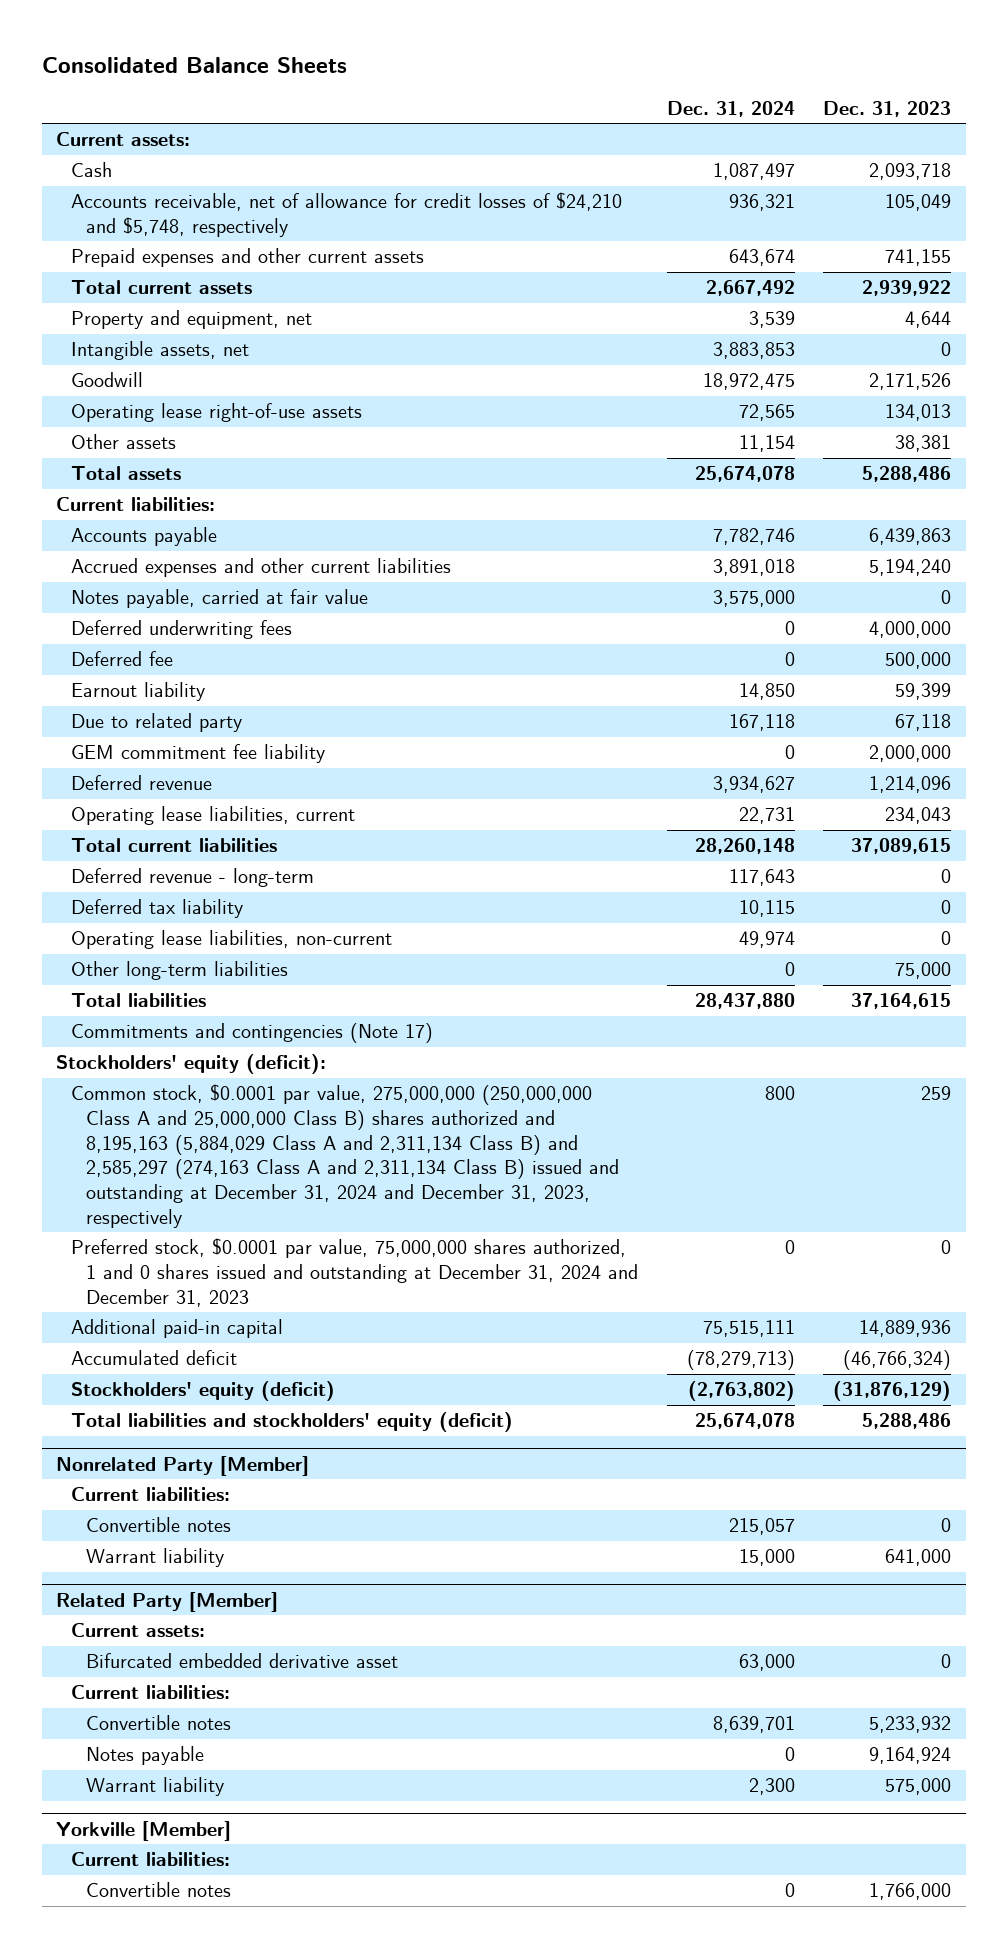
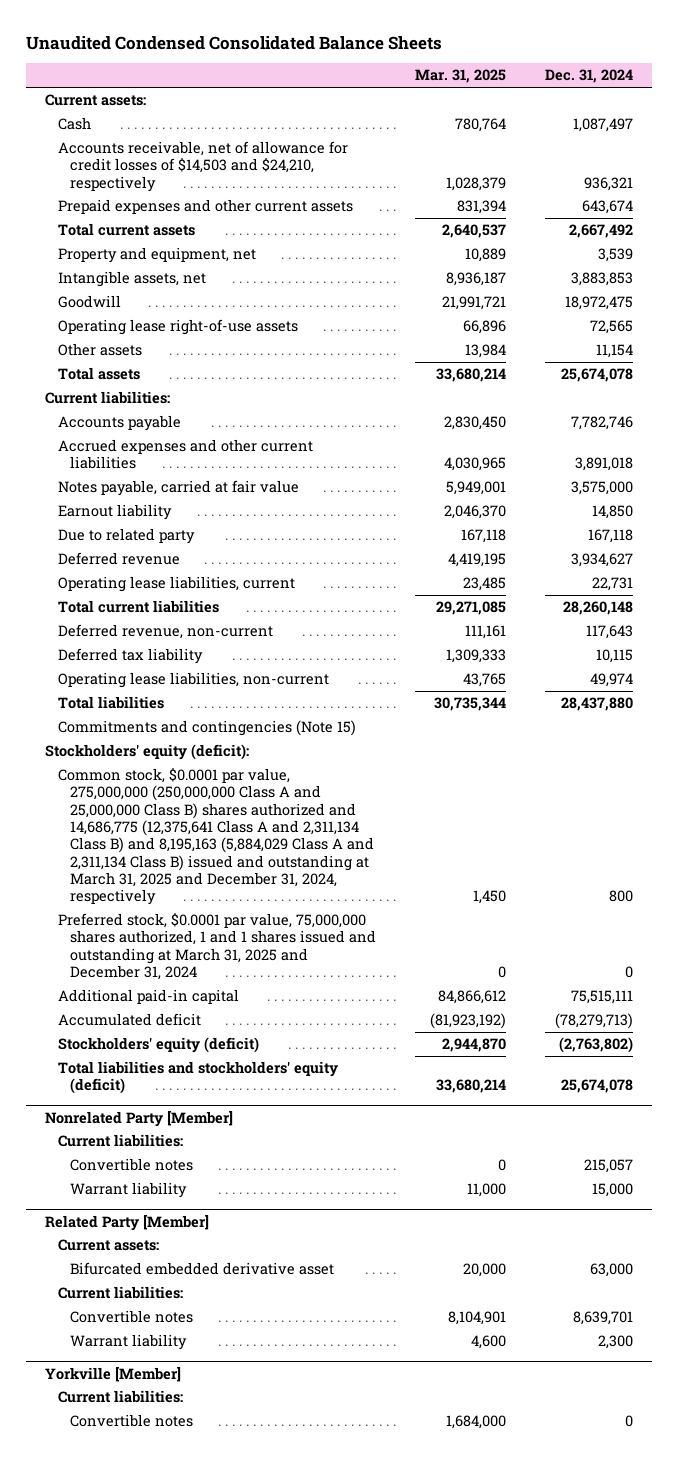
[41,56,347,73] Consolidated Balance Sheets -> [25,35,442,50] Unaudited Condensed Consolidated Balance Sheets
[823,101,952,118] Dec. 31, 2023 -> none
none -> [415,69,507,84] Mar. 31, 2025
[71,192,623,238] Accounts receivable, net of allowance for credit losses of $24,210 and $5,748, respectively -> [57,141,348,192] Accounts receivable, net of allowance for credit losses of $14,503 and $24,210, respectively
[71,620,293,640] Deferred underwriting fees -> none
[71,651,174,667] Deferred fee -> none
[71,744,326,764] GEM commitment fee liability -> none
[71,868,315,888] Deferred revenue - long-term -> [57,624,273,640] Deferred revenue, non-current
[71,961,289,981] Other long-term liabilities -> none
[71,1023,434,1044] Commitments and contingencies (Note 17) -> [57,720,356,737] Commitments and contingencies (Note 15)
[71,1084,620,1228] Common stock, $0.0001 par value, 275,000,000 (250,000,000 Class A and 25,000,000 Class B) shares authorized and 8,195,163 (5,884,029 Class A and 2,311,134 Class B) and 2,585,297 (274,163 Class A and 2,311,134 Class B) issued and outstanding at December 31, 2024 and December 31, 2023, respectively -> [57,768,375,906] Common stock, $0.0001 par value, 275,000,000 (250,000,000 Class A and 25,000,000 Class B) shares authorized and 14,686,775 (12,375,641 Class A and 2,311,134 Class B) and 8,195,163 (5,884,029 Class A and 2,311,134 Class B) issued and outstanding at March 31, 2025 and December 31, 2024, respectively
[71,1238,639,1307] Preferred stock, $0.0001 par value, 75,000,000 shares authorized, 1 and 0 shares issued and outstanding at December 31, 2024 and December 31, 2023 -> [57,913,377,981] Preferred stock, $0.0001 par value, 75,000,000 shares authorized, 1 and 1 shares issued and outstanding at March 31, 2025 and December 31, 2024
[86,1746,205,1766] Notes payable -> none

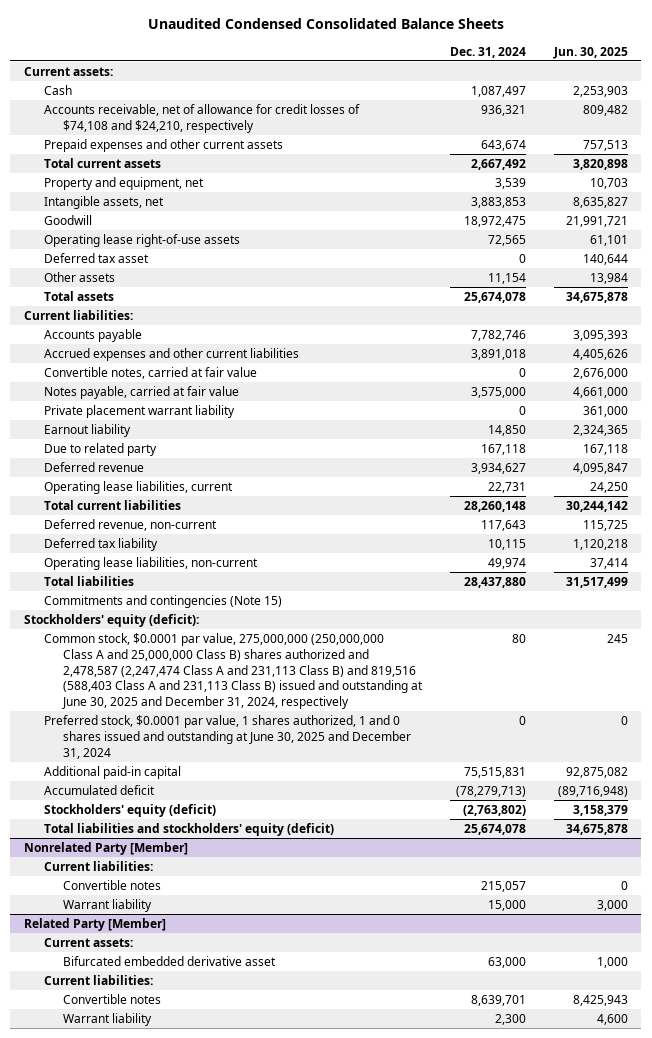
[415,69,507,84] Mar. 31, 2025 -> none
none -> [552,46,628,59] Jun. 30, 2025
[57,141,348,192] Accounts receivable, net of allowance for credit losses of $14,503 and $24,210, respectively -> [43,104,360,133] Accounts receivable, net of allowance for credit losses of $74,108 and $24,210, respectively
none -> [43,253,149,264] Deferred tax asset
none -> [43,367,257,380] Convertible notes, carried at fair value
none -> [43,405,235,419] Private placement warrant liability
[57,768,375,906] Common stock, $0.0001 par value, 275,000,000 (250,000,000 Class A and 25,000,000 Class B) shares authorized and 14,686,775 (12,375,641 Class A and 2,311,134 Class B) and 8,195,163 (5,884,029 Class A and 2,311,134 Class B) issued and outstanding at March 31, 2025 and December 31, 2024, respectively -> [43,633,423,710] Common stock, $0.0001 par value, 275,000,000 (250,000,000 Class A and 25,000,000 Class B) shares authorized and 2,478,587 (2,247,474 Class A and 231,113 Class B) and 819,516 (588,403 Class A and 231,113 Class B) issued and outstanding at June 30, 2025 and December 31, 2024, respectively
[608,890,633,903] 800 -> [511,634,526,644] 80
[57,913,377,981] Preferred stock, $0.0001 par value, 75,000,000 shares authorized, 1 and 1 shares issued and outstanding at March 31, 2025 and December 31, 2024 -> [43,715,411,759] Preferred stock, $0.0001 par value, 1 shares authorized, 1 and 0 shares issued and outstanding at June 30, 2025 and December 31, 2024
[570,990,633,1005] 75,515,111 -> [463,767,526,779] 75,515,831
[45,1366,182,1382] Yorkville [Member] -> none
[57,1390,183,1404] Current liabilities: -> none
[70,1414,194,1428] Convertible notes -> none

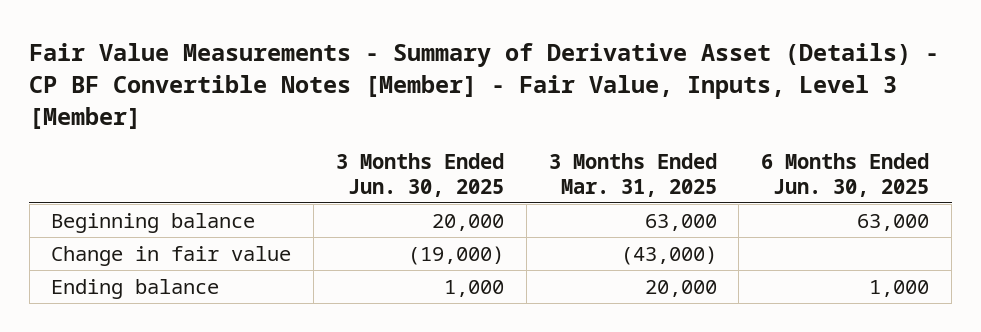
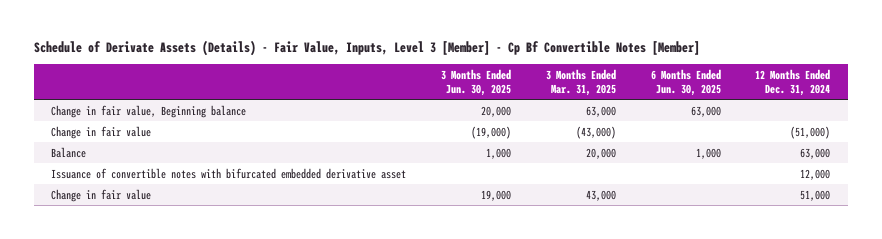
[29,42,940,129] Fair Value Measurements - Summary of Derivative Asset (Details) - CP BF Convertible Notes [Member] - Fair Value, Inputs, Level 3 [Member] -> [34,40,701,57] Schedule of Derivate Assets (Details) - Fair Value, Inputs, Level 3 [Member] - Cp Bf Convertible Notes [Member]
none -> [755,68,831,96] 12 Months Ended Dec. 31, 2024
[51,212,256,233] Beginning balance -> [51,104,247,118] Change in fair value, Beginning balance
[51,278,220,299] Ending balance -> [51,146,87,158] Balance
none -> [51,167,407,179] Issuance of convertible notes with bifurcated embedded derivative asset
none -> [51,188,152,202] Change in fair value

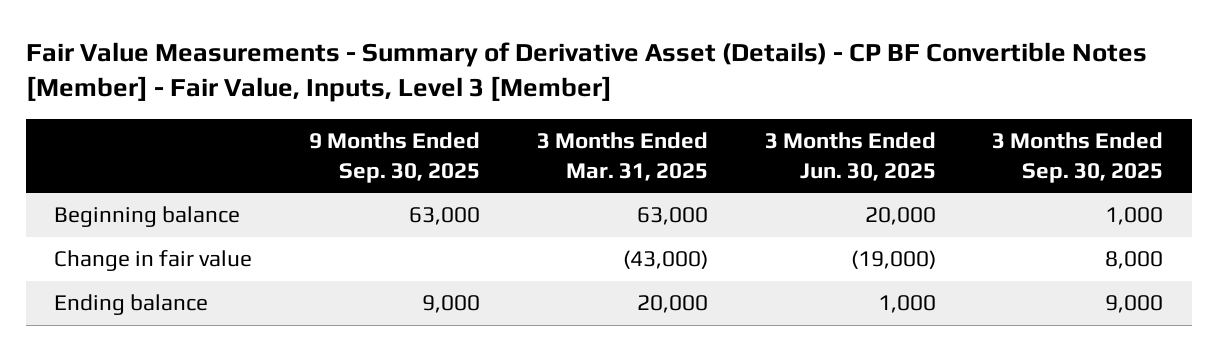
[34,40,701,57] Schedule of Derivate Assets (Details) - Fair Value, Inputs, Level 3 [Member] - Cp Bf Convertible Notes [Member] -> [26,42,1148,103] Fair Value Measurements - Summary of Derivative Asset (Details) - CP BF Convertible Notes [Member] - Fair Value, Inputs, Level 3 [Member]
[650,68,721,96] 6 Months Ended Jun. 30, 2025 -> none
[755,68,831,96] 12 Months Ended Dec. 31, 2024 -> none
none -> [309,132,481,183] 9 Months Ended Sep. 30, 2025
none -> [992,132,1164,183] 3 Months Ended Sep. 30, 2025
[51,104,247,118] Change in fair value, Beginning balance -> [54,206,241,228] Beginning balance
[51,167,407,179] Issuance of convertible notes with bifurcated embedded derivative asset -> none
[51,188,152,202] Change in fair value -> none
[51,146,87,158] Balance -> [54,294,209,316] Ending balance

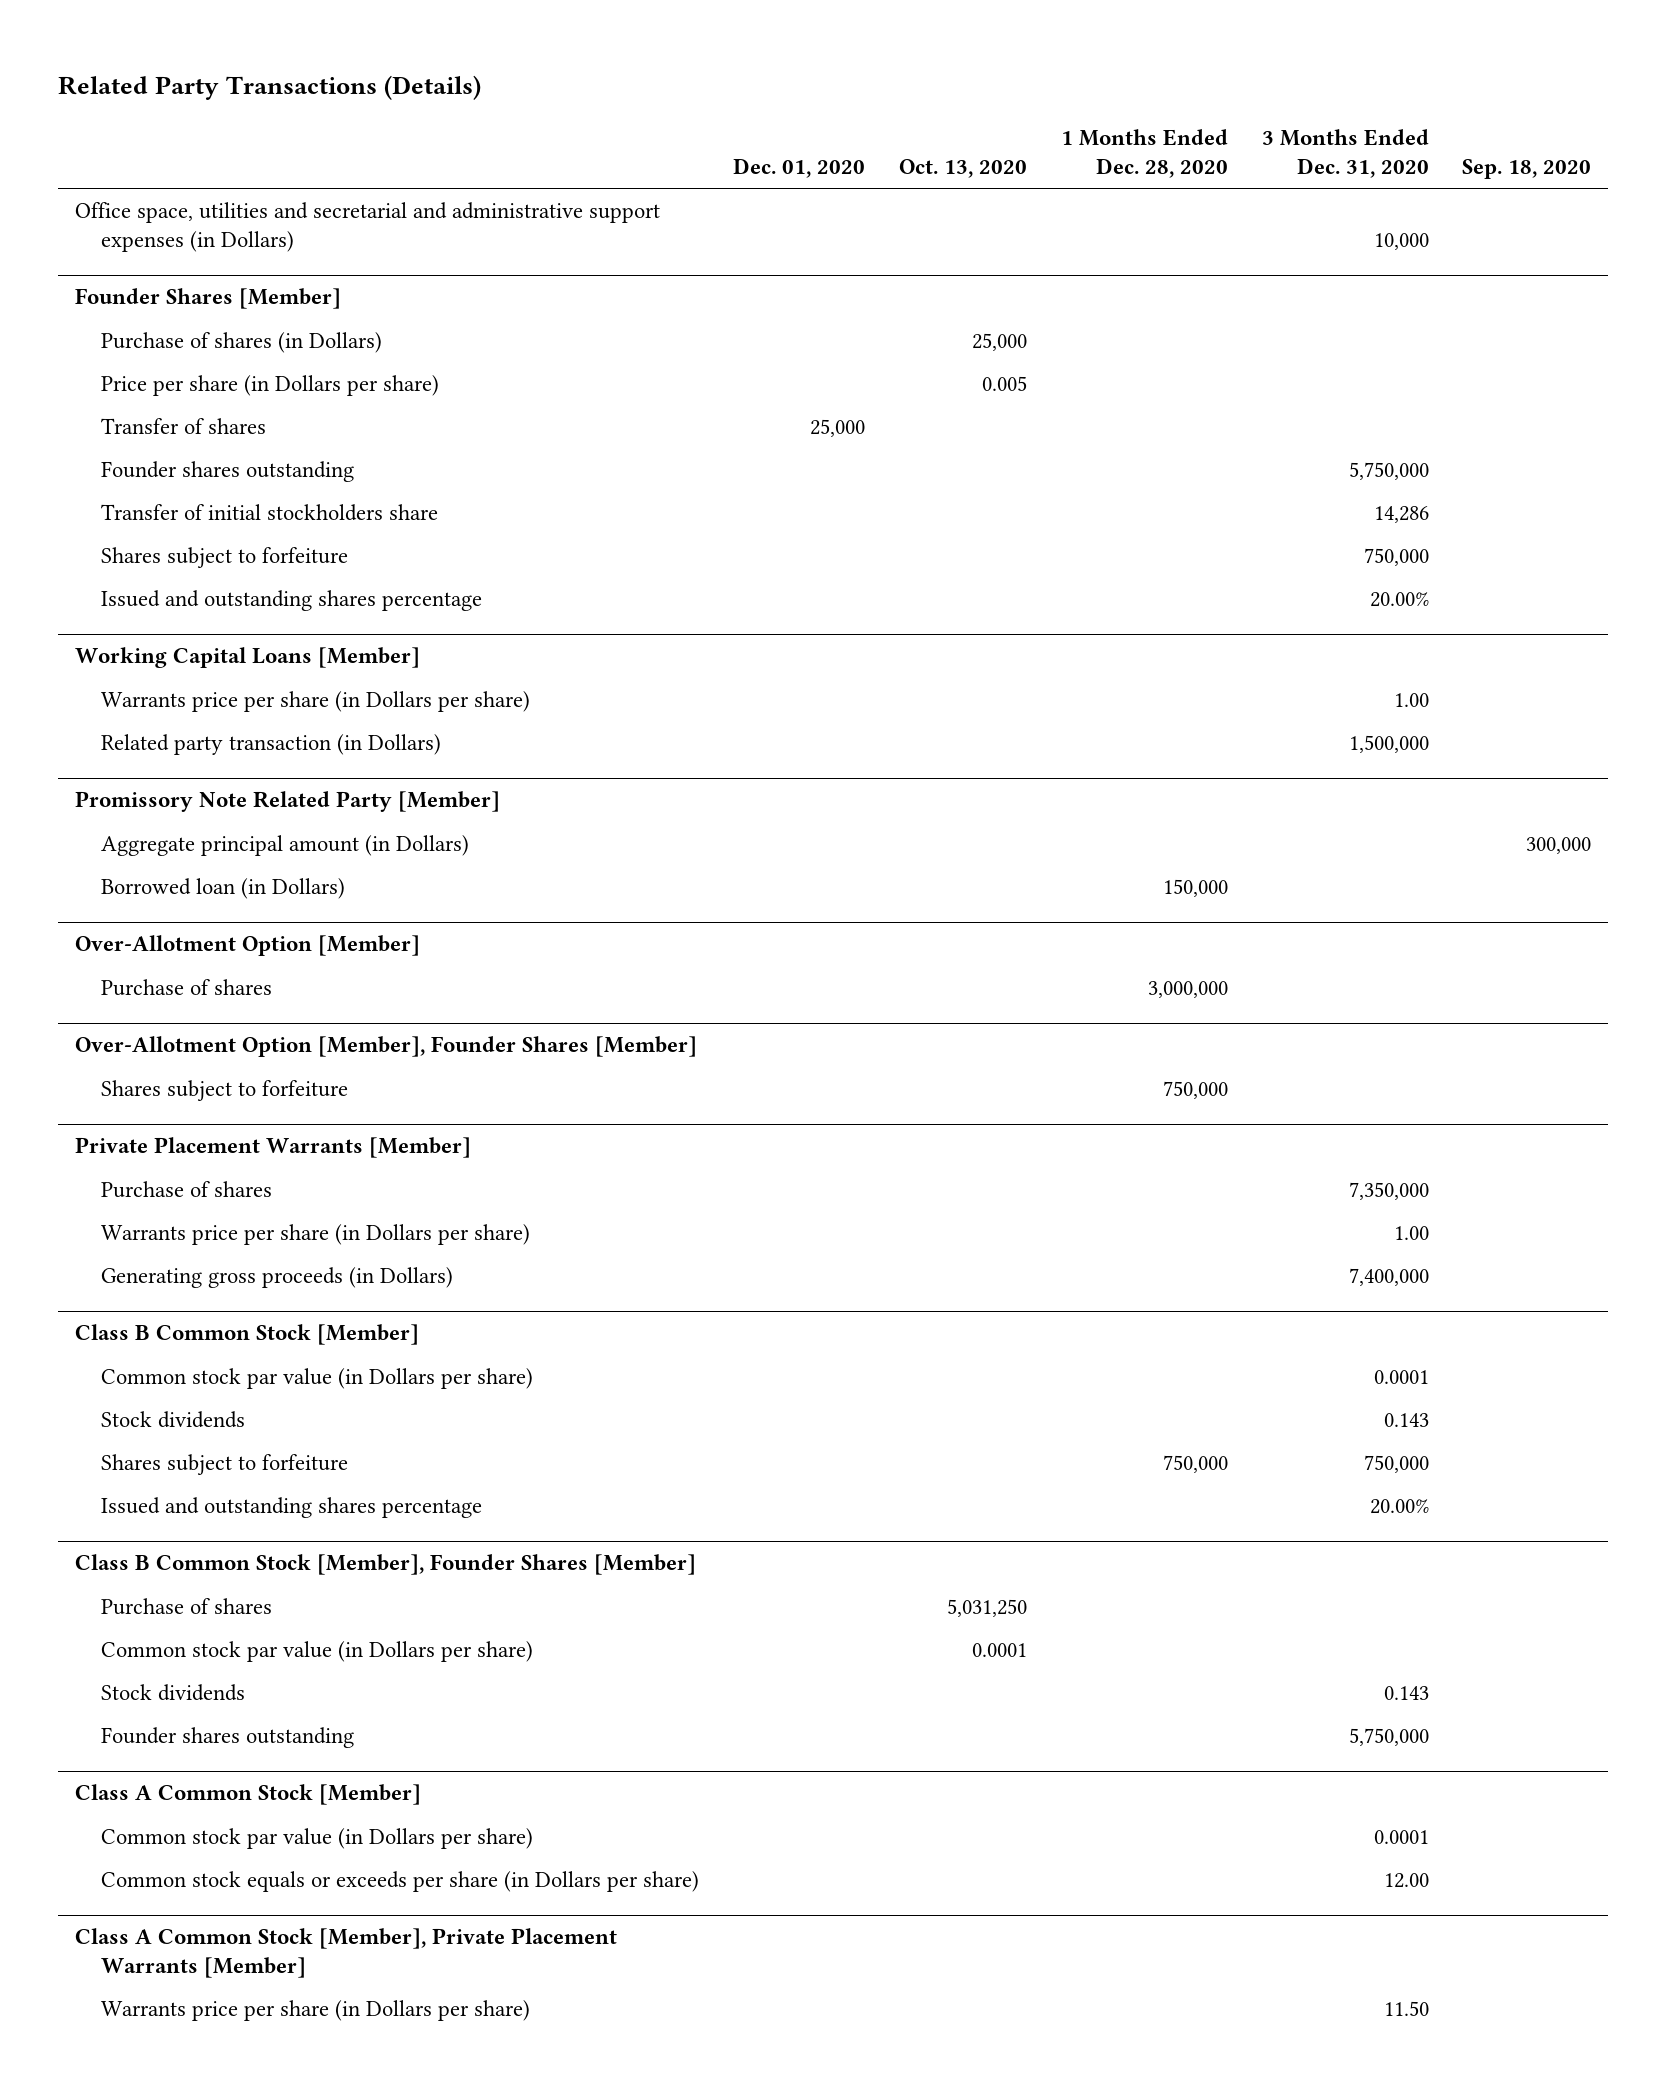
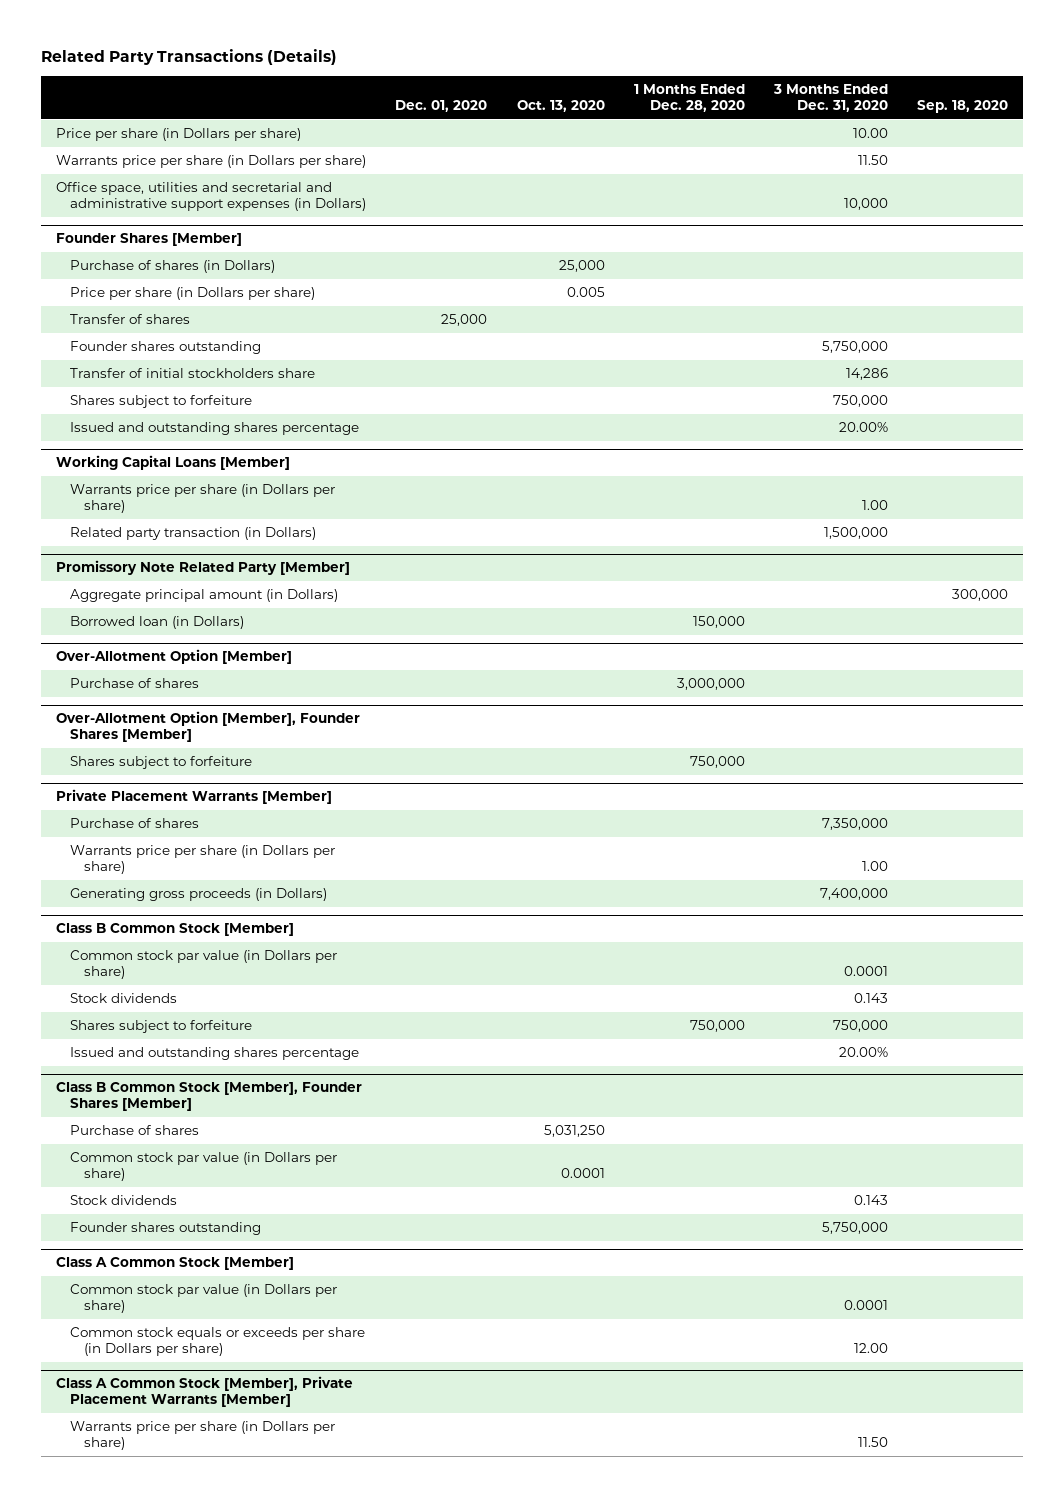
none -> [55,128,301,142] Price per share (in Dollars per share)
none -> [55,155,366,169] Warrants price per share (in Dollars per share)

